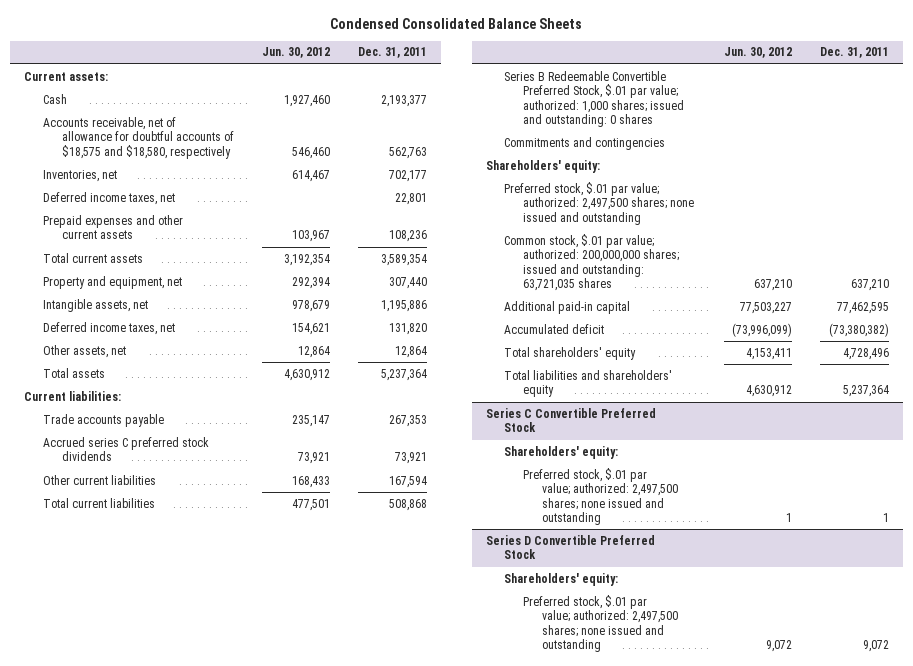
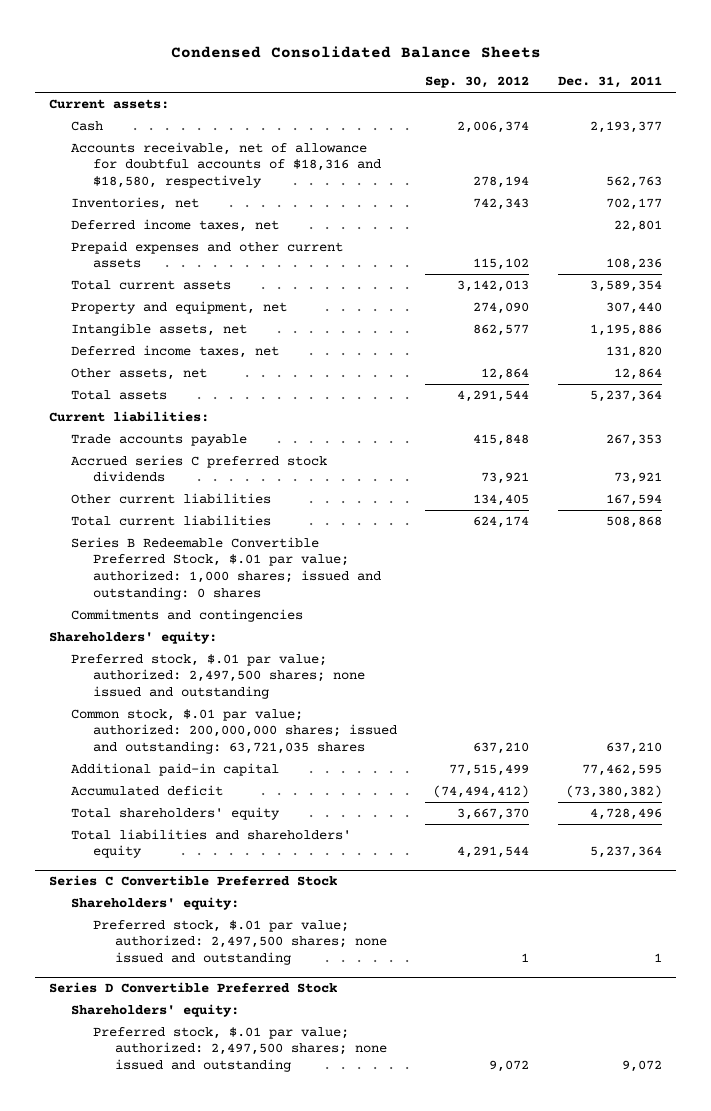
[261,47,330,59] Jun. 30, 2012 -> none
none -> [425,76,530,89] Sep. 30, 2012
[42,116,234,159] Accounts receivable, net of allowance for doubtful accounts of $18,575 and $18,580, respectively -> [71,141,381,189] Accounts receivable, net of allowance for doubtful accounts of $18,316 and $18,580, respectively

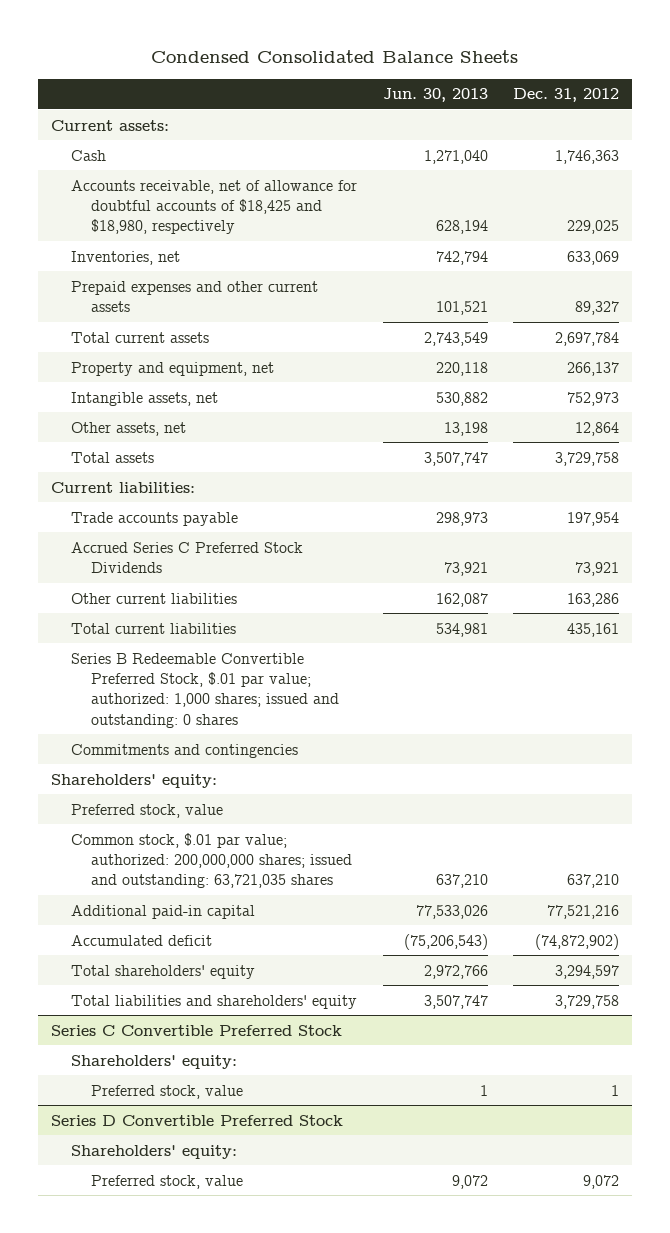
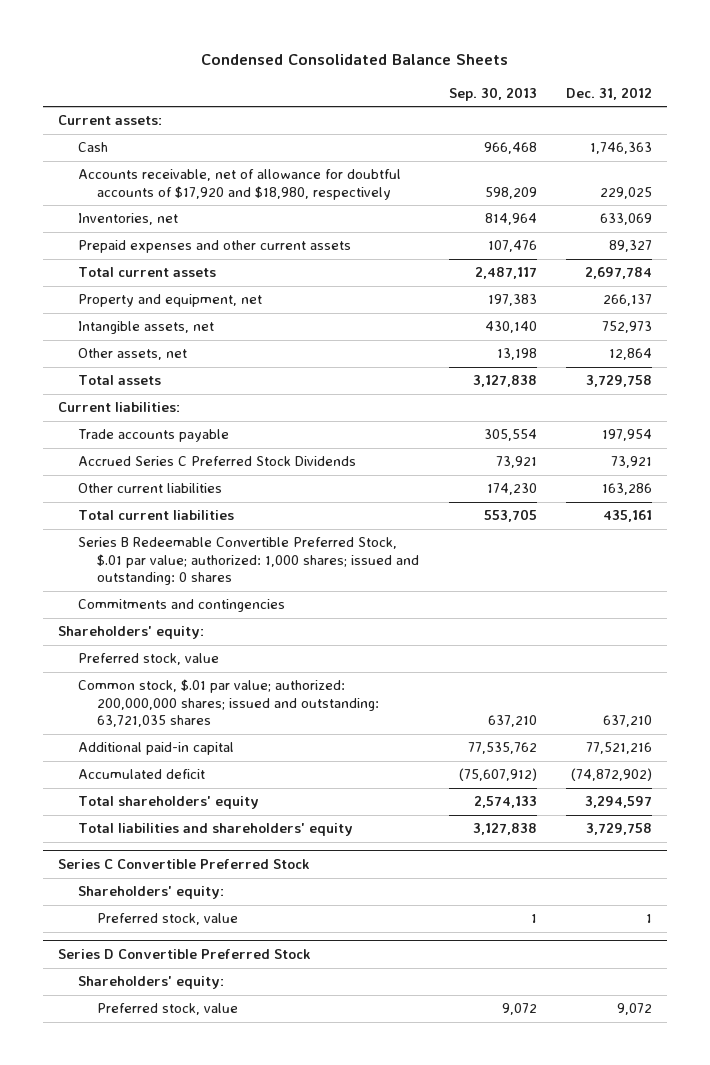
[382,88,488,103] Jun. 30, 2013 -> none
none -> [448,86,537,101] Sep. 30, 2013
[71,179,358,235] Accounts receivable, net of allowance for doubtful accounts of $18,425 and $18,980, respectively -> [77,169,401,200] Accounts receivable, net of allowance for doubtful accounts of $17,920 and $18,980, respectively

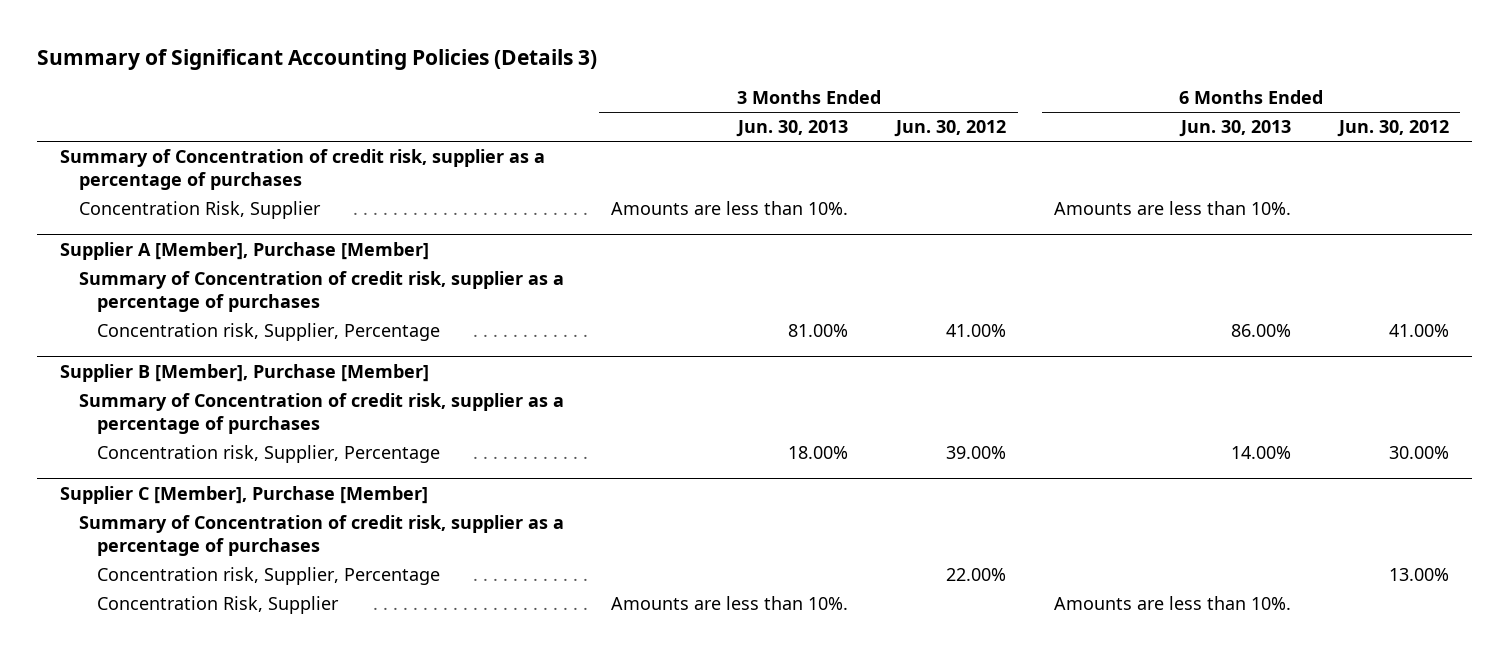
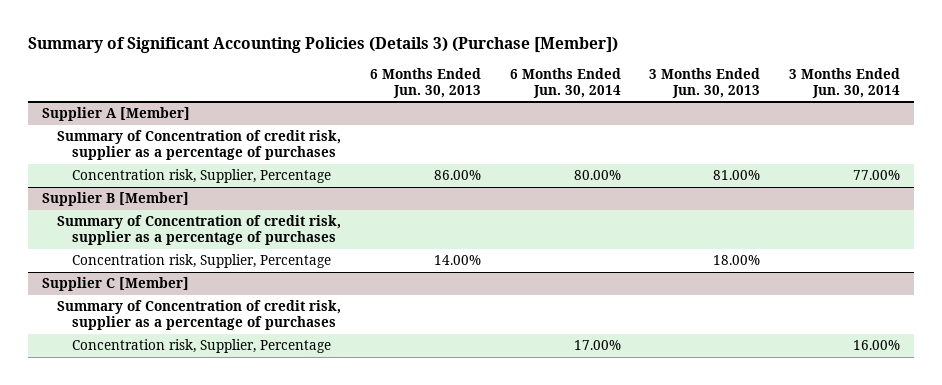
[36,48,597,70] Summary of Significant Accounting Policies (Details 3) -> [28,37,619,54] Summary of Significant Accounting Policies (Details 3) (Purchase [Member])
[894,120,1007,138] Jun. 30, 2012 -> none
[1336,120,1449,138] Jun. 30, 2012 -> none
none -> [509,67,621,98] 6 Months Ended Jun. 30, 2014
none -> [788,67,900,98] 3 Months Ended Jun. 30, 2014
[60,149,546,190] Summary of Concentration of credit risk, supplier as a percentage of purchases -> none
[78,201,321,220] Concentration Risk, Supplier -> none
[60,241,430,260] Supplier A [Member], Purchase [Member] -> [42,107,191,122] Supplier A [Member]
[60,363,430,382] Supplier B [Member], Purchase [Member] -> [42,192,190,207] Supplier B [Member]
[60,485,429,504] Supplier C [Member], Purchase [Member] -> [42,277,190,292] Supplier C [Member]
[96,596,339,615] Concentration Risk, Supplier -> none

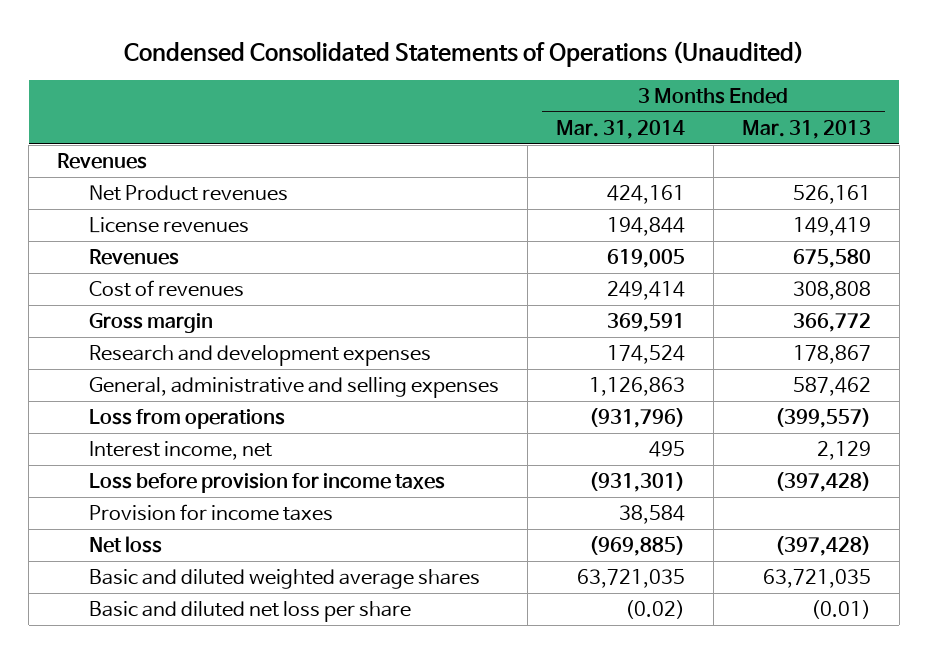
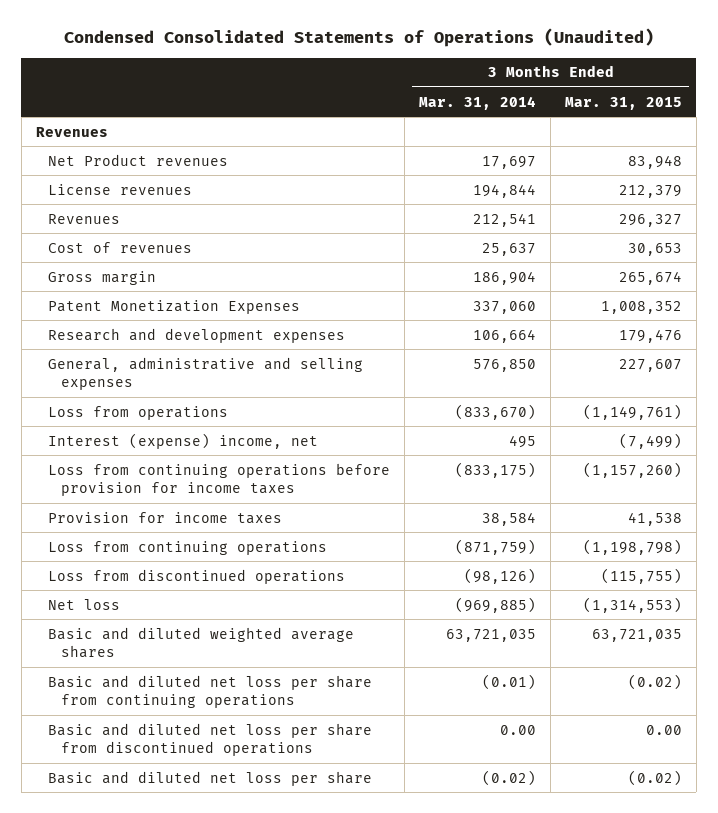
[741,119,871,139] Mar. 31, 2013 -> none
none -> [564,96,682,110] Mar. 31, 2015
[606,185,685,205] 424,161 -> [482,155,537,169] 17,697
[606,249,685,269] 619,005 -> [473,212,537,227] 212,541
[606,281,685,301] 249,414 -> [482,242,537,256] 25,637
[606,313,685,333] 369,591 -> [473,270,537,285] 186,904
none -> [48,299,301,314] Patent Monetization Expenses
[606,345,685,365] 174,524 -> [473,328,537,343] 106,664
[588,377,685,397] 1,126,863 -> [473,358,537,372] 576,850
[588,408,685,429] (931,796) -> [455,403,537,420] (833,670)
[88,441,272,461] Interest income, net -> [48,432,319,449] Interest (expense) income, net
[88,473,445,494] Loss before provision for income taxes -> [48,462,391,496] Loss from continuing operations before provision for income taxes
[588,472,685,493] (931,301) -> [455,461,537,478] (833,175)
none -> [48,540,328,555] Loss from continuing operations
none -> [48,568,346,584] Loss from discontinued operations
none -> [48,674,373,708] Basic and diluted net loss per share from continuing operations
none -> [48,722,373,756] Basic and diluted net loss per share from discontinued operations

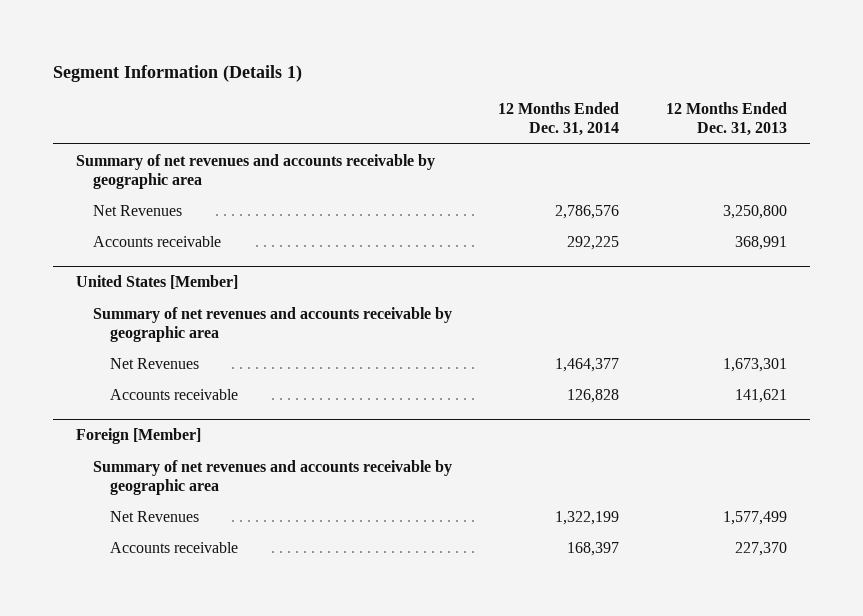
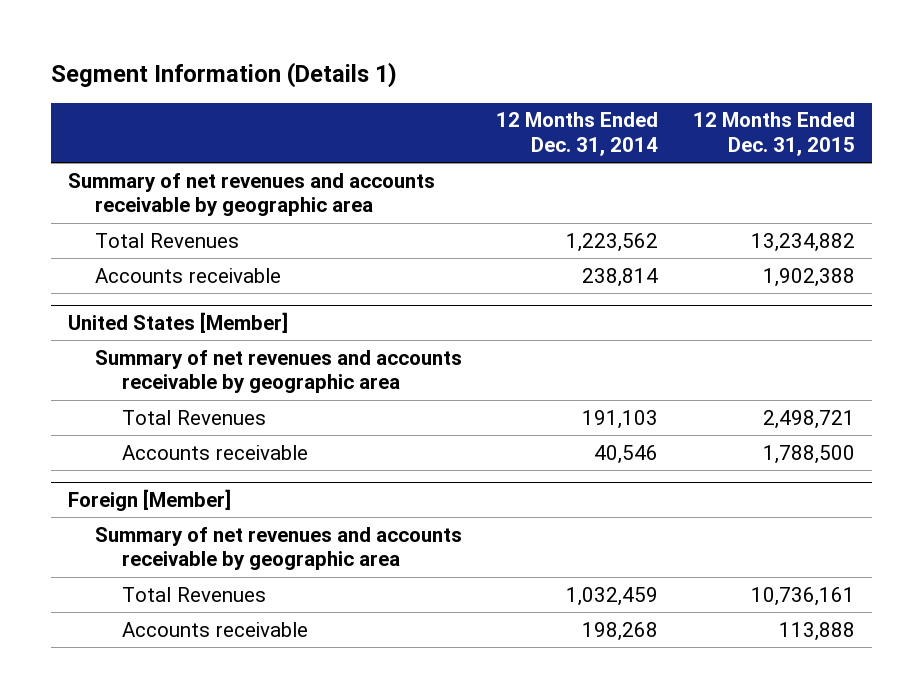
[665,101,787,137] 12 Months Ended Dec. 31, 2013 -> none
none -> [692,112,855,156] 12 Months Ended Dec. 31, 2015
[92,204,182,216] Net Revenues -> [94,232,239,248] Total Revenues
[555,204,620,219] 2,786,576 -> [566,232,659,252] 1,223,562
[567,235,620,250] 292,225 -> [582,267,659,287] 238,814
[109,357,199,369] Net Revenues -> [121,409,266,425] Total Revenues
[555,357,620,372] 1,464,377 -> [582,409,659,429] 191,103
[567,388,620,403] 126,828 -> [594,444,659,464] 40,546
[109,510,199,522] Net Revenues -> [121,586,266,602] Total Revenues
[555,510,620,525] 1,322,199 -> [566,586,659,606] 1,032,459
[567,541,620,556] 168,397 -> [582,621,659,641] 198,268

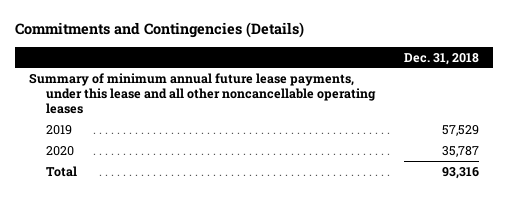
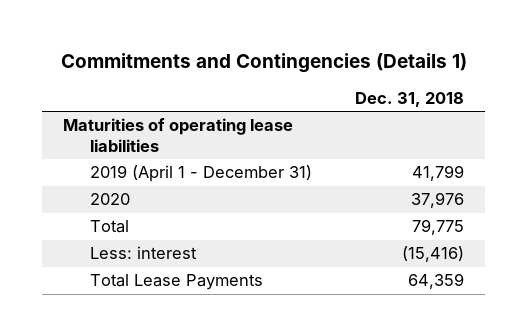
[14,22,304,39] Commitments and Contingencies (Details) -> [60,52,467,73] Commitments and Contingencies (Details 1)
[28,72,377,114] Summary of minimum annual future lease payments, under this lease and all other noncancellable operating leases -> [63,118,294,152] Maturities of operating lease liabilities
[46,124,73,135] 2019 -> [90,165,313,183] 2019 (April 1 - December 31)
[441,124,479,136] 57,529 -> [411,165,464,182] 41,799
[441,145,479,157] 35,787 -> [410,192,464,209] 37,976
[441,166,479,179] 93,316 -> [411,219,464,236] 79,775
none -> [90,246,198,260] Less: interest
none -> [90,274,264,291] Total Lease Payments

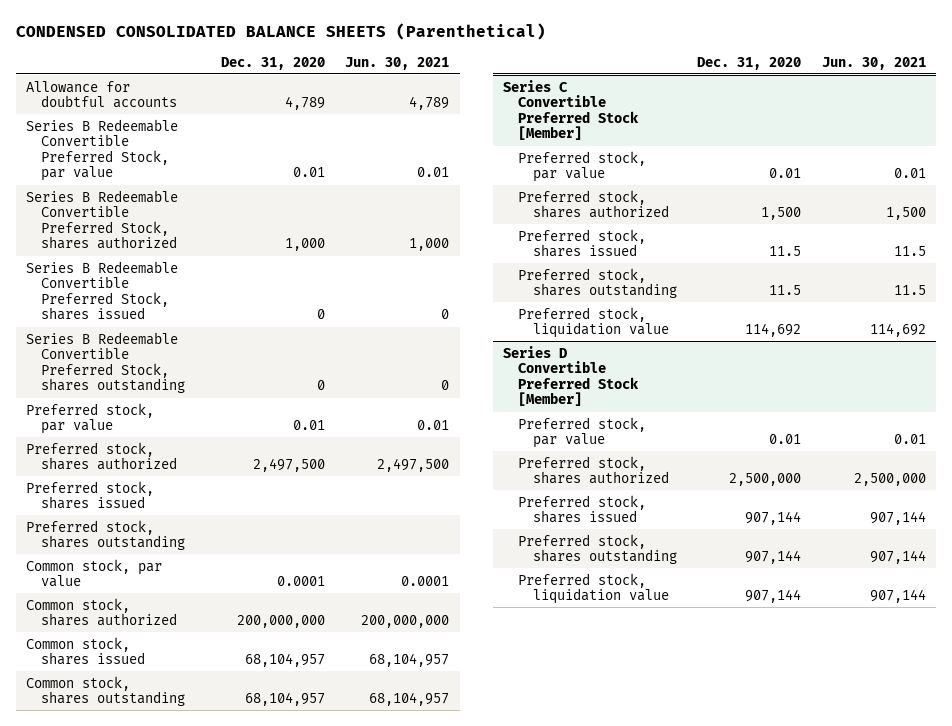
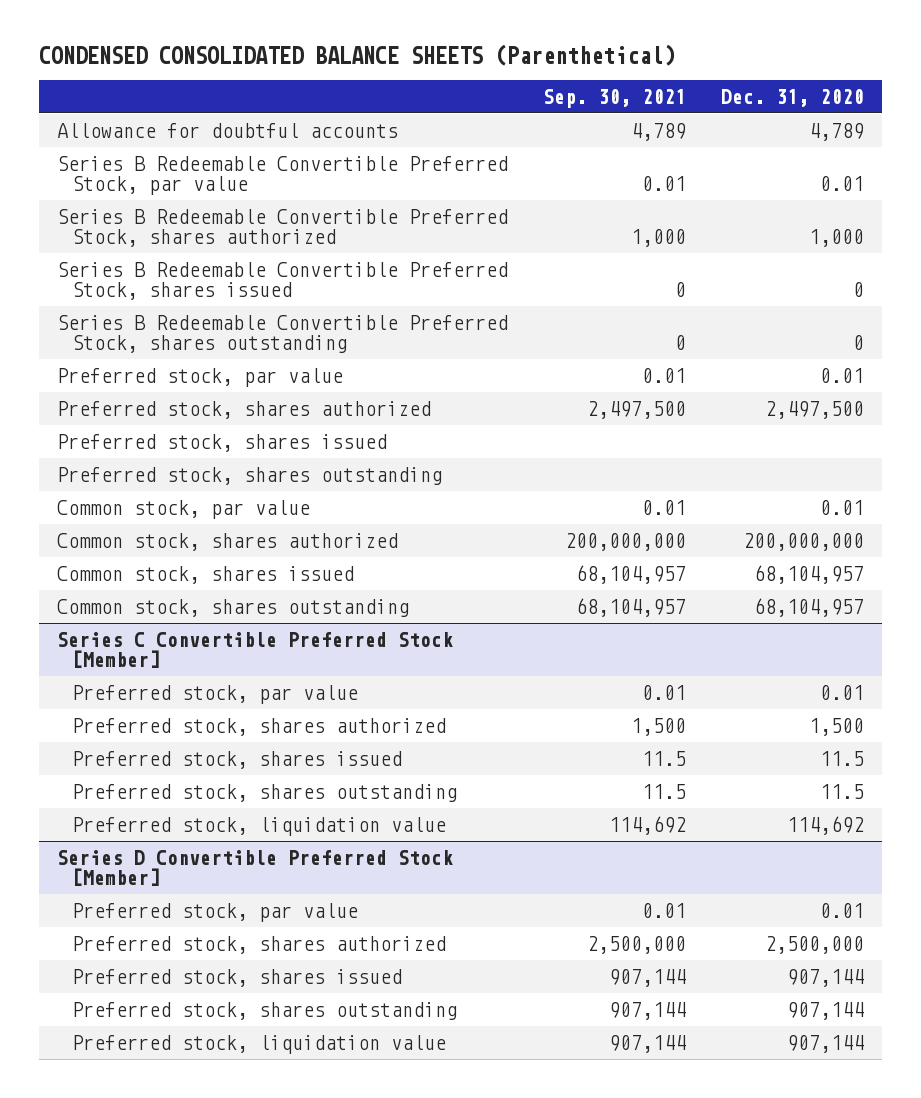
[345,56,450,70] Jun. 30, 2021 -> none
none -> [543,88,687,108] Sep. 30, 2021
[276,576,325,587] 0.0001 -> [820,499,865,515] 0.01

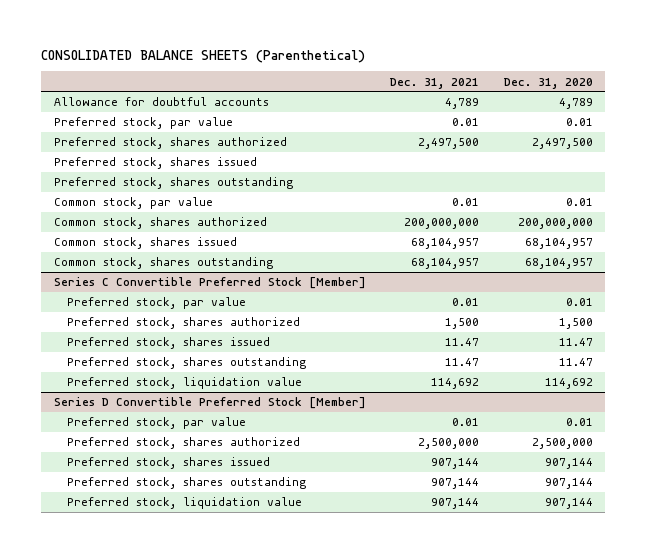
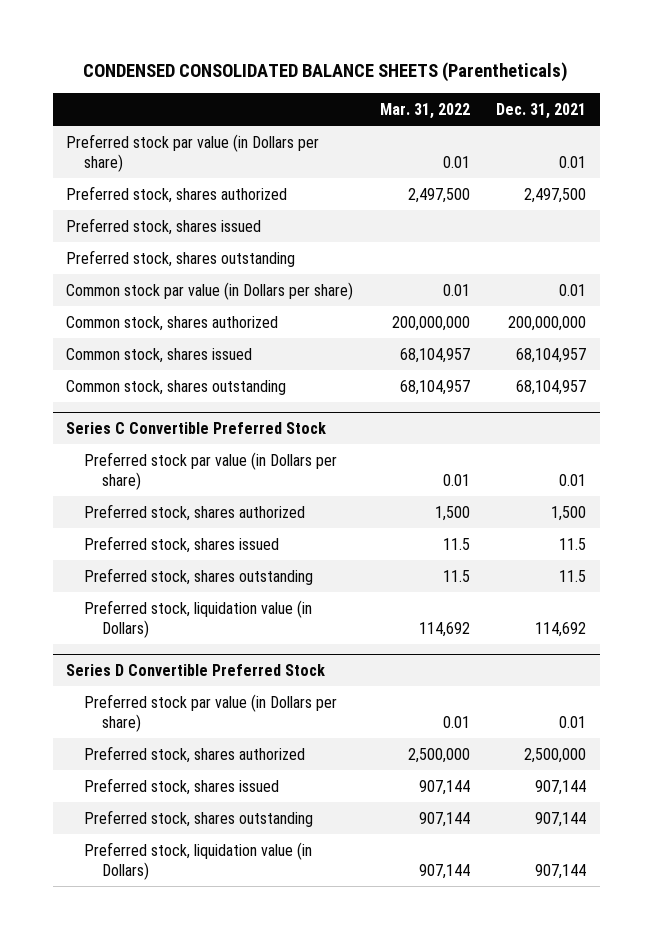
[41,49,366,63] CONSOLIDATED BALANCE SHEETS (Parenthetical) -> [83,62,569,83] CONDENSED CONSOLIDATED BALANCE SHEETS (Parentheticals)
[503,77,593,89] Dec. 31, 2020 -> none
none -> [379,102,470,119] Mar. 31, 2022
[53,97,269,107] Allowance for doubtful accounts -> none
[53,117,233,130] Preferred stock, par value -> [65,133,319,172] Preferred stock par value (in Dollars per share)
[53,197,213,210] Common stock, par value -> [65,281,353,300] Common stock par value (in Dollars per share)
[53,277,366,290] Series C Convertible Preferred Stock [Member] -> [65,421,326,434] Series C Convertible Preferred Stock
[67,297,247,310] Preferred stock, par value -> [84,451,338,490] Preferred stock par value (in Dollars per share)
[445,338,480,347] 11.47 -> [559,537,587,550] 11.5
[445,358,480,367] 11.47 -> [559,569,587,582] 11.5
[67,377,303,390] Preferred stock, liquidation value -> [84,599,313,638] Preferred stock, liquidation value (in Dollars)
[53,397,366,410] Series D Convertible Preferred Stock [Member] -> [65,663,325,676] Series D Convertible Preferred Stock
[67,417,247,430] Preferred stock, par value -> [84,693,338,732] Preferred stock par value (in Dollars per share)
[67,497,303,510] Preferred stock, liquidation value -> [84,841,313,880] Preferred stock, liquidation value (in Dollars)

